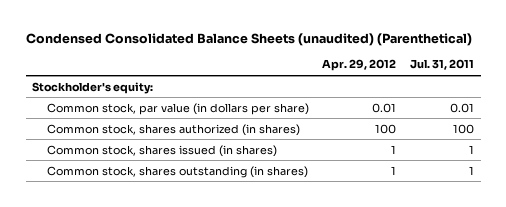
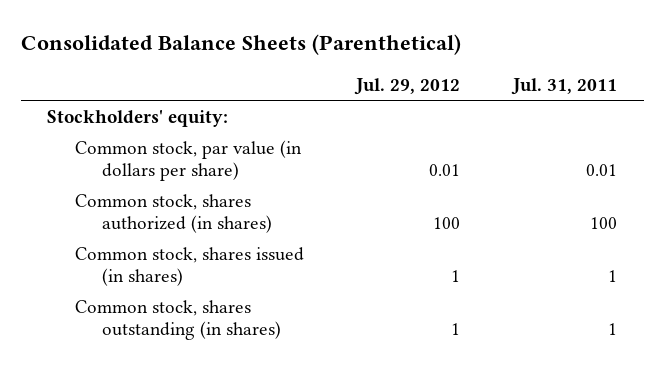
[25,32,472,46] Condensed Consolidated Balance Sheets (unaudited) (Parenthetical) -> [20,34,461,56] Consolidated Balance Sheets (Parenthetical)
[322,59,397,72] Apr. 29, 2012 -> none
none -> [354,77,461,95] Jul. 29, 2012
[32,81,154,94] Stockholder's equity: -> [47,109,229,127] Stockholders' equity:

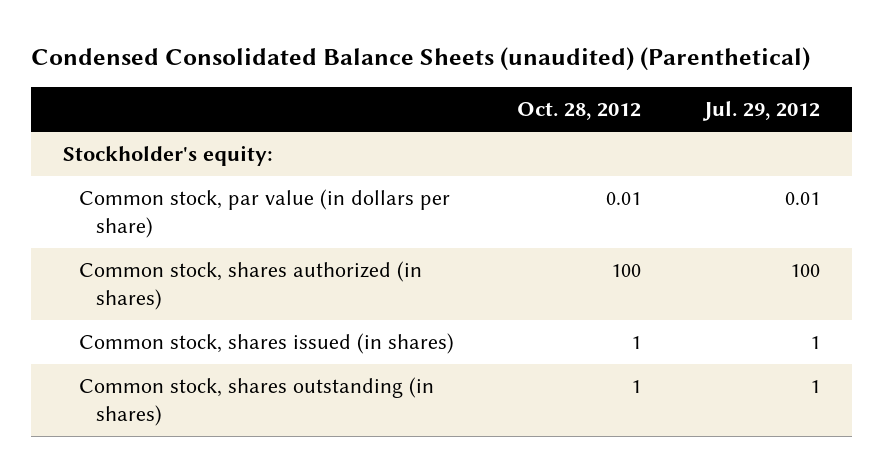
[20,34,461,56] Consolidated Balance Sheets (Parenthetical) -> [31,47,811,72] Condensed Consolidated Balance Sheets (unaudited) (Parenthetical)
[511,77,618,95] Jul. 31, 2011 -> none
none -> [517,102,642,121] Oct. 28, 2012
[47,109,229,127] Stockholders' equity: -> [62,145,273,167] Stockholder's equity:

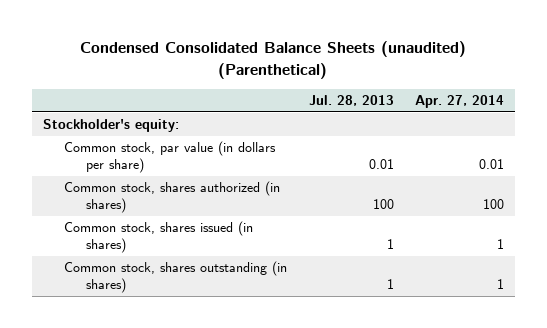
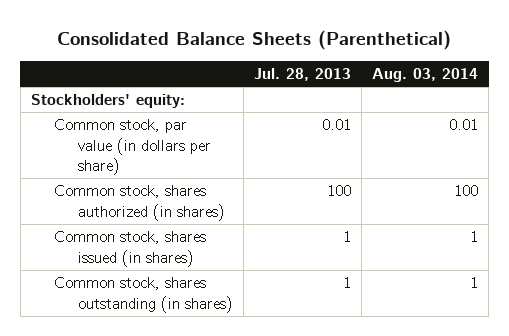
[80,41,467,80] Condensed Consolidated Balance Sheets (unaudited) (Parenthetical) -> [57,29,452,50] Consolidated Balance Sheets (Parenthetical)
[415,95,505,109] Apr. 27, 2014 -> none
none -> [372,68,479,83] Aug. 03, 2014
[42,119,179,133] Stockholder's equity: -> [30,94,185,109] Stockholders' equity:

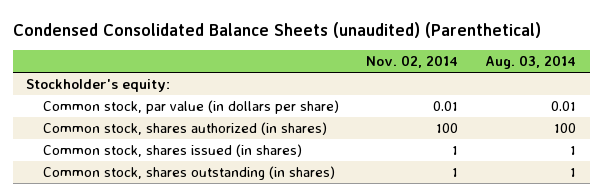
[57,29,452,50] Consolidated Balance Sheets (Parenthetical) -> [12,21,541,38] Condensed Consolidated Balance Sheets (unaudited) (Parenthetical)
[254,68,352,82] Jul. 28, 2013 -> none
none -> [366,55,459,69] Nov. 02, 2014
[30,94,185,109] Stockholders' equity: -> [26,79,171,93] Stockholder's equity:

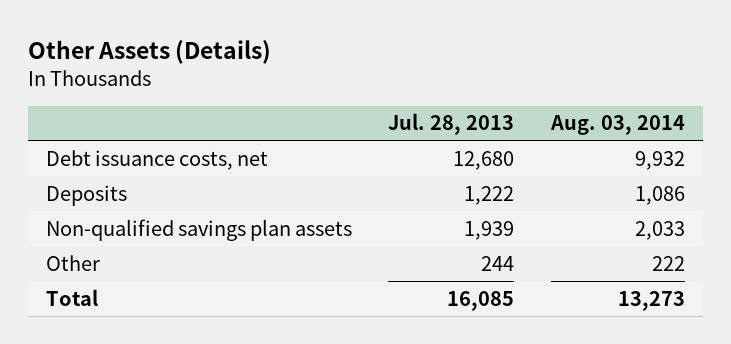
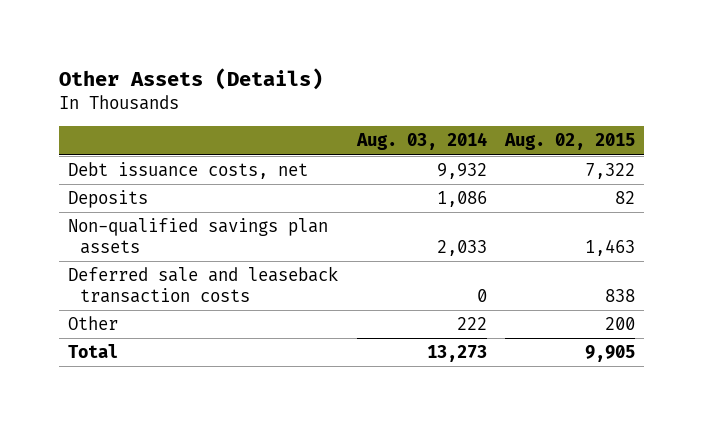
[388,113,515,136] Jul. 28, 2013 -> none
none -> [503,133,635,151] Aug. 02, 2015
none -> [68,266,339,303] Deferred sale and leaseback transaction costs

